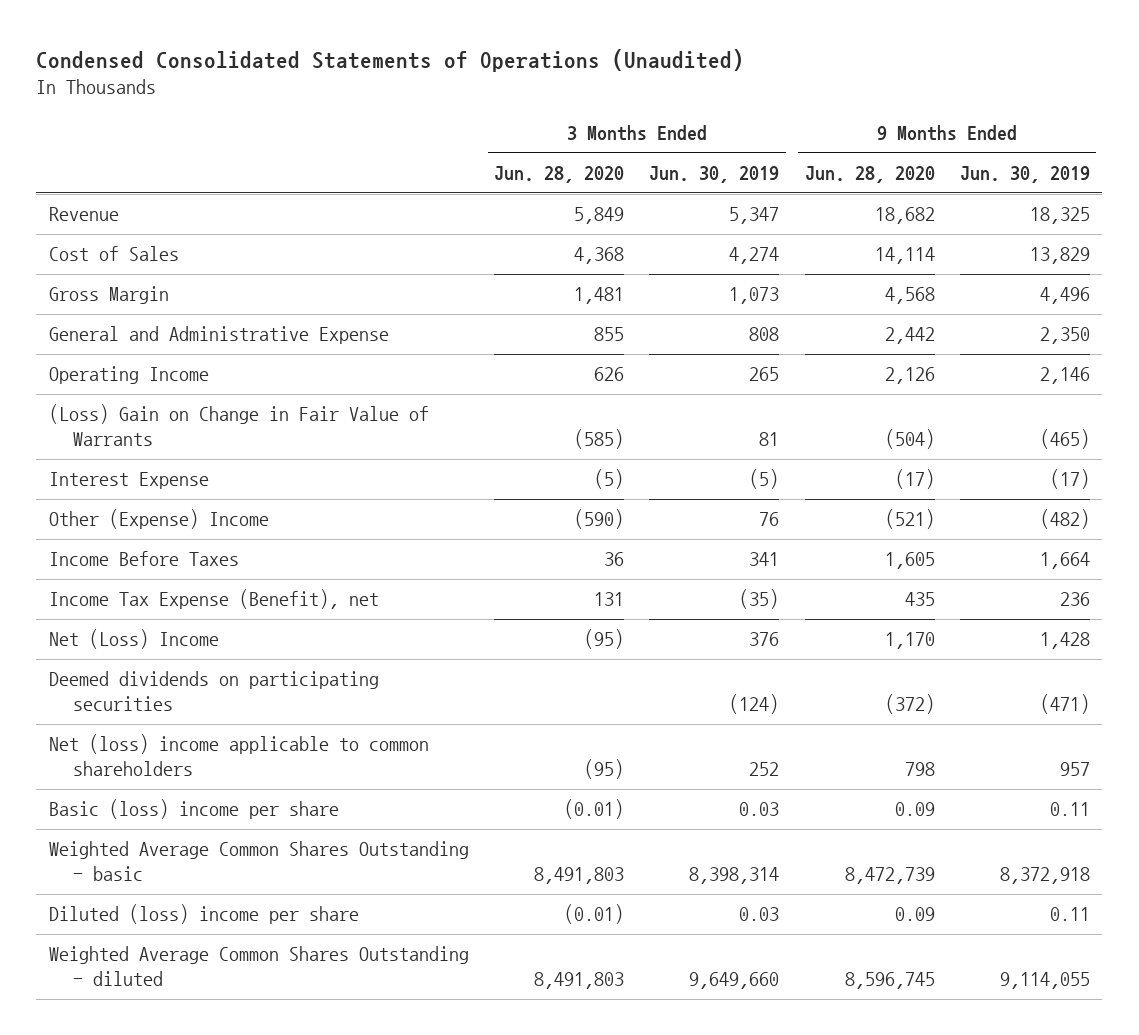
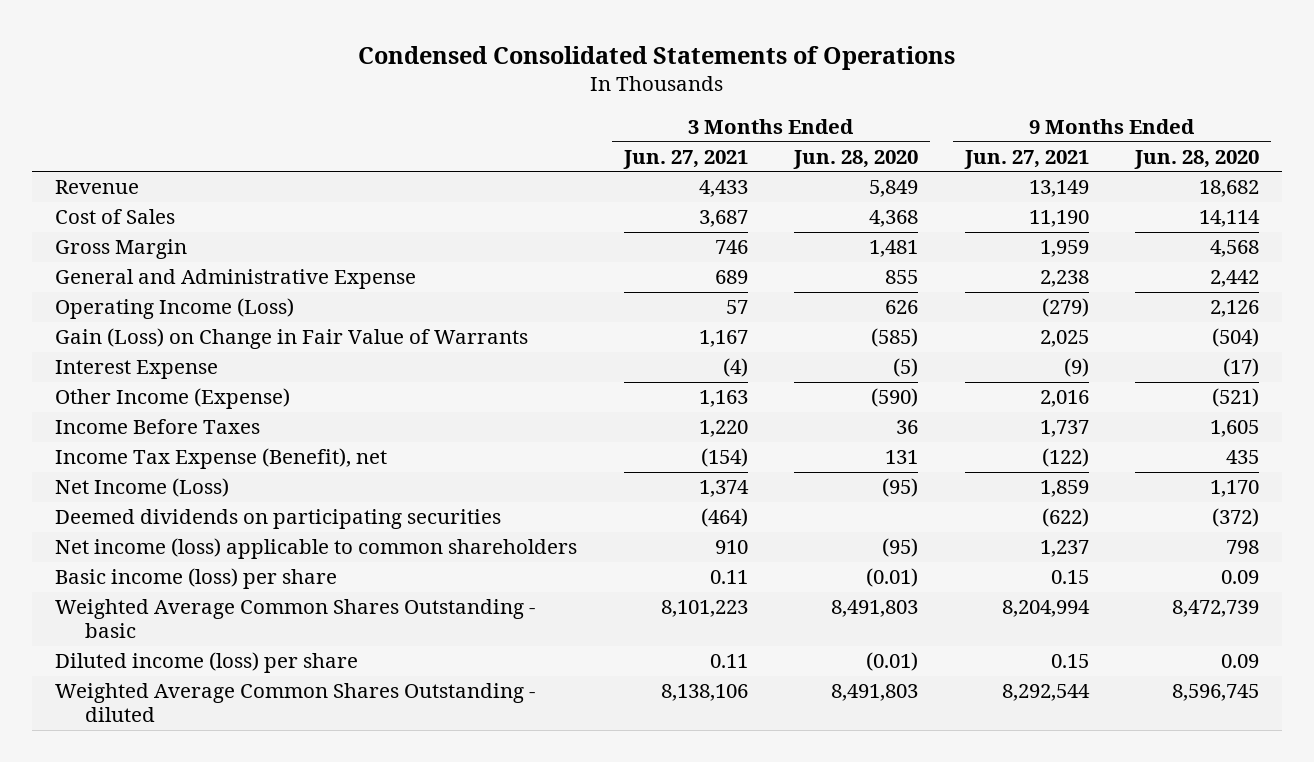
[36,48,745,72] Condensed Consolidated Statements of Operations (Unaudited) -> [358,45,956,70] Condensed Consolidated Statements of Operations
[649,166,780,184] Jun. 30, 2019 -> none
[959,166,1090,184] Jun. 30, 2019 -> none
none -> [622,149,748,169] Jun. 27, 2021
none -> [963,149,1089,169] Jun. 27, 2021
[49,366,210,385] Operating Income -> [55,298,295,320] Operating Income (Loss)
[49,404,430,447] (Loss) Gain on Change in Fair Value of Warrants -> [55,328,529,350] Gain (Loss) on Change in Fair Value of Warrants
[49,509,270,530] Other (Expense) Income -> [55,388,291,410] Other Income (Expense)
[49,629,220,650] Net (Loss) Income -> [55,478,230,498] Net Income (Loss)
[49,734,430,777] Net (loss) income applicable to common shareholders -> [55,538,578,560] Net income (loss) applicable to common shareholders
[49,799,340,820] Basic (loss) income per share -> [55,568,338,590] Basic income (loss) per share
[49,904,360,925] Diluted (loss) income per share -> [55,652,359,674] Diluted income (loss) per share

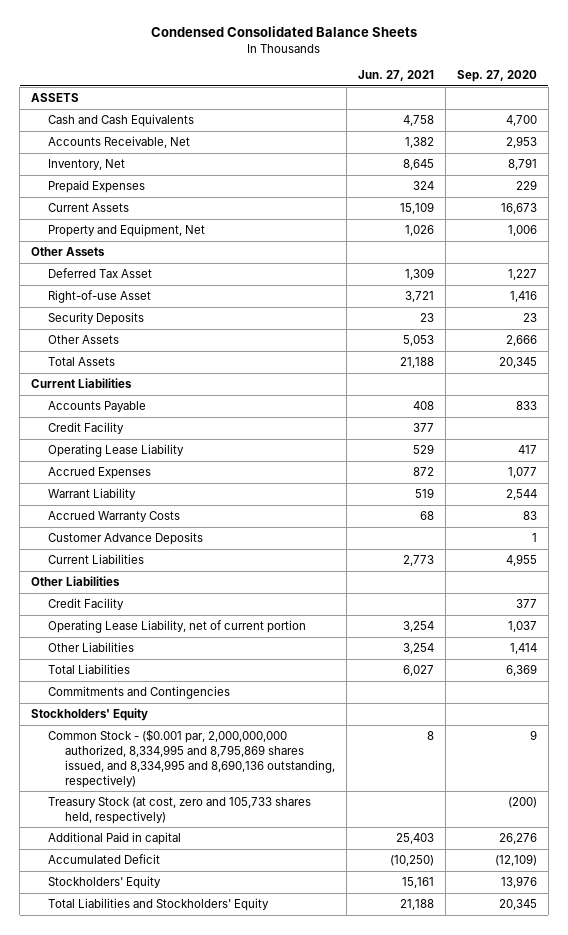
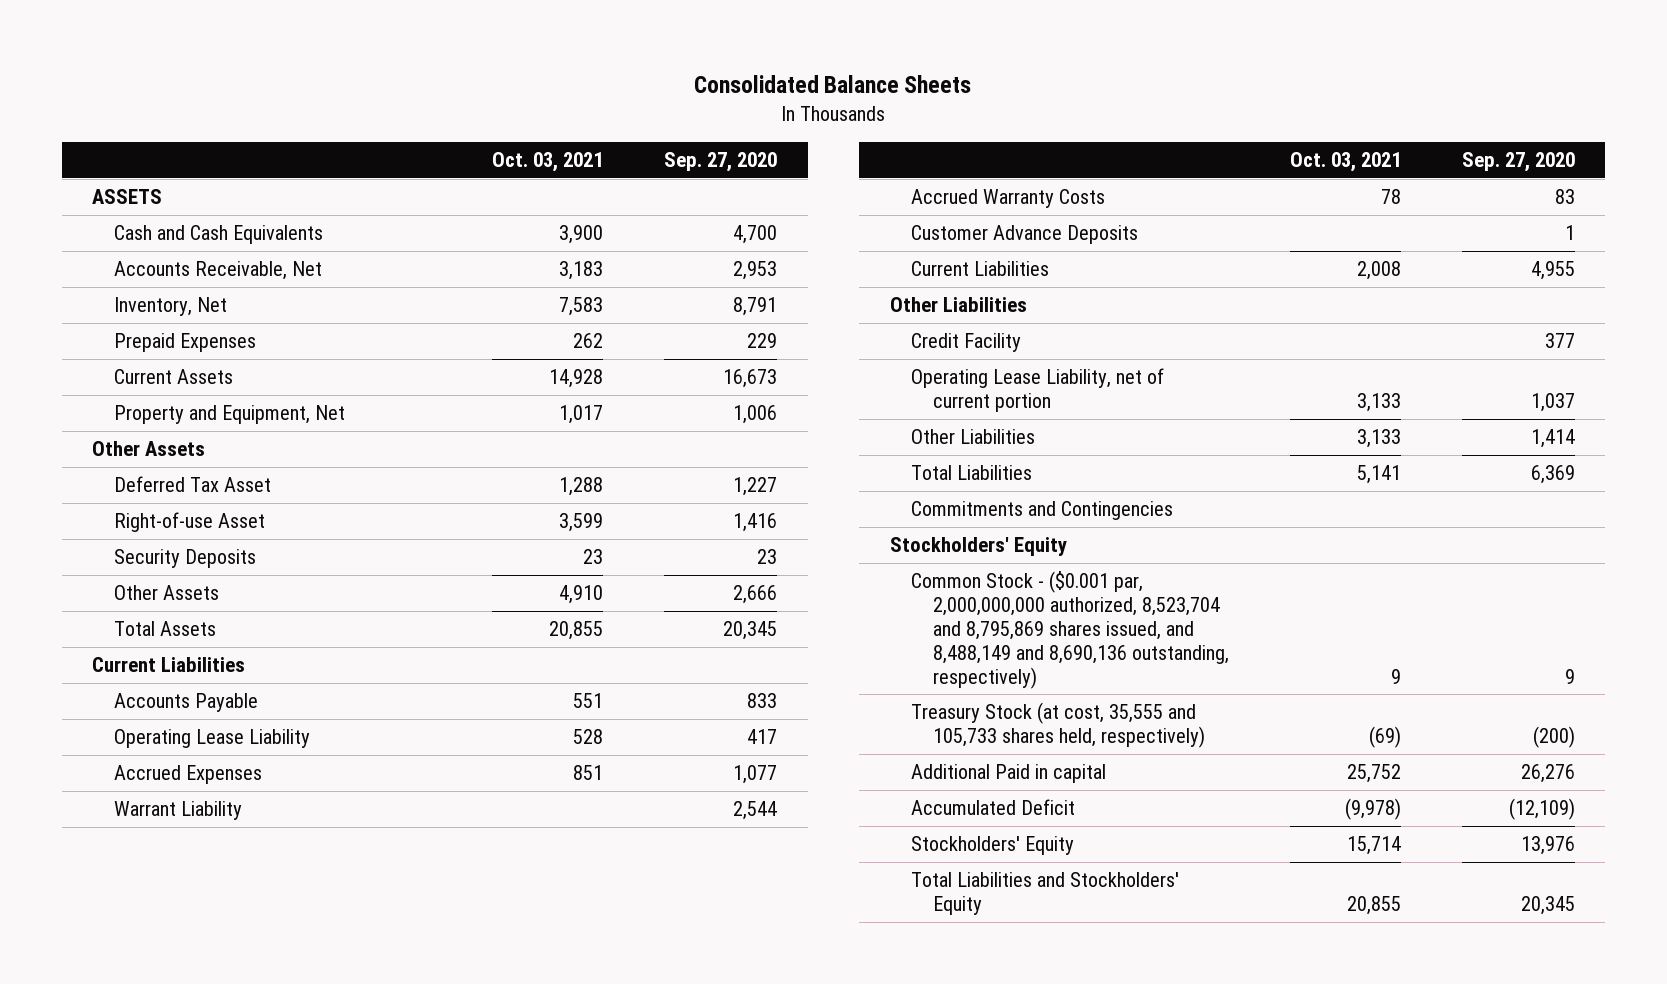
[150,26,417,38] Condensed Consolidated Balance Sheets -> [694,75,972,94] Consolidated Balance Sheets
[357,70,434,82] Jun. 27, 2021 -> none
none -> [492,151,604,172] Oct. 03, 2021
[48,421,125,434] Credit Facility -> none
[48,728,336,788] Common Stock - ($0.001 par, 2,000,000,000 authorized, 8,334,995 and 8,795,869 shares issued, and 8,334,995 and 8,690,136 outstanding, respectively) -> [911,571,1230,689] Common Stock - ($0.001 par, 2,000,000,000 authorized, 8,523,704 and 8,795,869 shares issued, and 8,488,149 and 8,690,136 outstanding, respectively)
[48,796,312,824] Treasury Stock (at cost, zero and 105,733 shares held, respectively) -> [911,702,1206,749] Treasury Stock (at cost, 35,555 and 105,733 shares held, respectively)

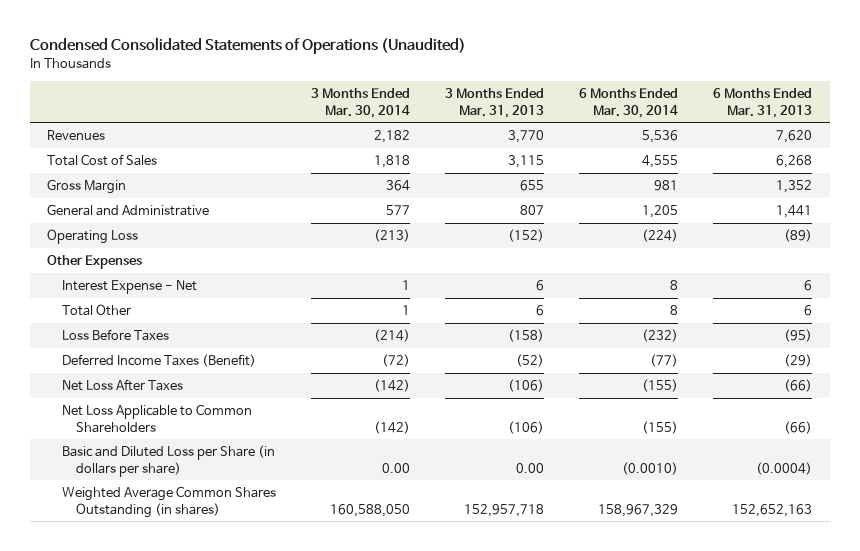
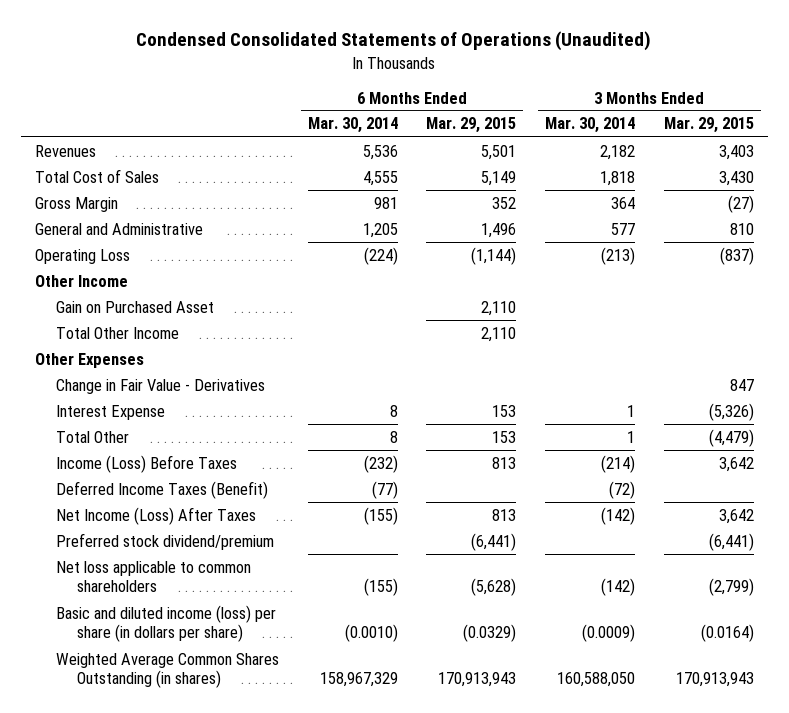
[445,88,545,118] 3 Months Ended Mar. 31, 2013 -> none
[713,88,813,118] 6 Months Ended Mar. 31, 2013 -> none
none -> [426,117,517,134] Mar. 29, 2015
none -> [663,117,754,134] Mar. 29, 2015
none -> [35,274,129,287] Other Income
none -> [56,300,215,313] Gain on Purchased Asset
none -> [56,326,180,339] Total Other Income
none -> [56,378,266,394] Change in Fair Value - Derivatives
[61,280,197,295] Interest Expense - Net -> [56,404,166,420] Interest Expense
[61,329,169,342] Loss Before Taxes -> [56,454,238,473] Income (Loss) Before Taxes
[61,379,183,392] Net Loss After Taxes -> [56,506,257,525] Net Income (Loss) After Taxes
none -> [56,532,275,550] Preferred stock dividend/premium
[61,404,252,433] Net Loss Applicable to Common Shareholders -> [56,560,252,593] Net loss applicable to common shareholders
[61,445,275,477] Basic and Diluted Loss per Share (in dollars per share) -> [56,604,277,643] Basic and diluted income (loss) per share (in dollars per share)
[381,462,410,473] 0.00 -> [581,624,635,643] (0.0009)

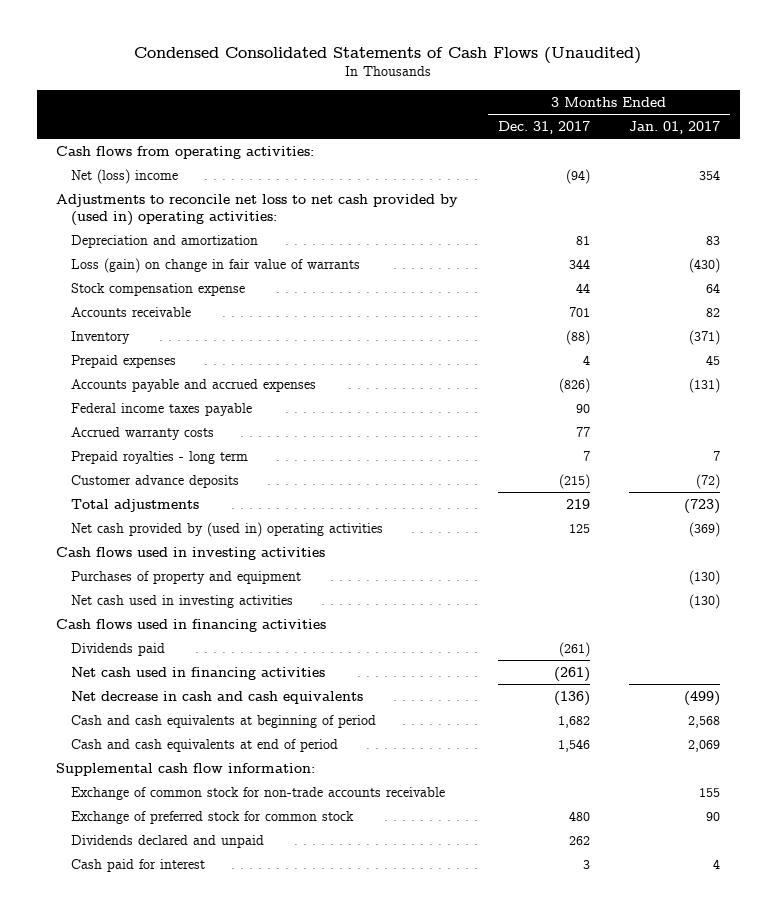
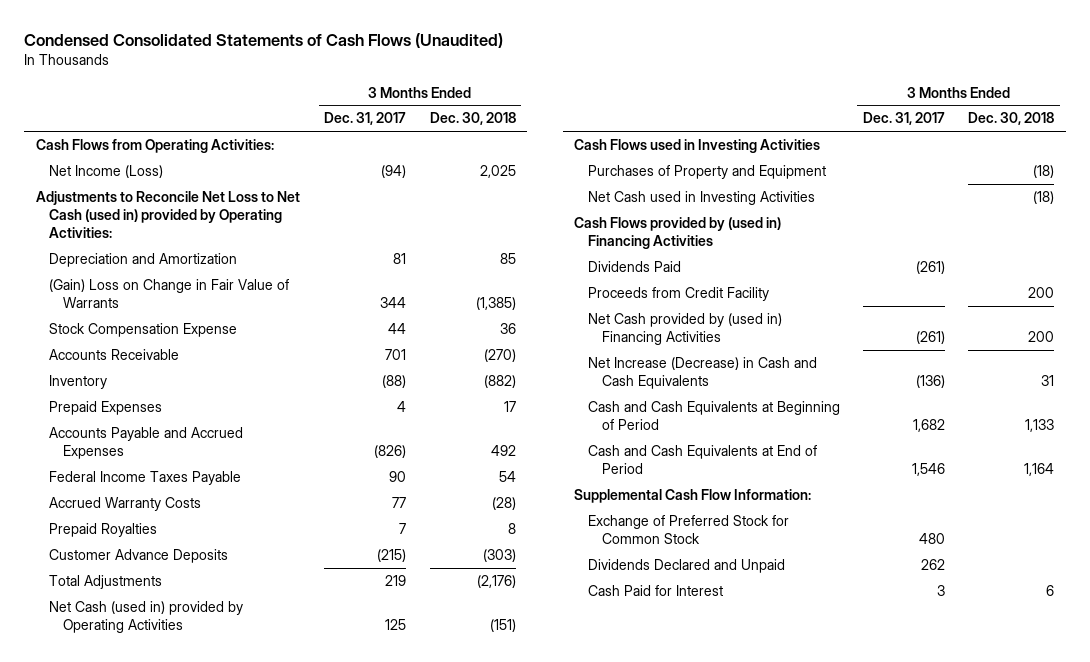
[629,120,721,134] Jan. 01, 2017 -> none
none -> [429,112,516,126] Dec. 30, 2018
[56,145,315,159] Cash flows from operating activities: -> [35,139,274,154] Cash Flows from Operating Activities:
[71,168,179,184] Net (loss) income -> [49,165,164,179] Net Income (Loss)
[56,193,459,226] Adjustments to reconcile net loss to net cash provided by (used in) operating activities: -> [35,191,300,239] Adjustments to Reconcile Net Loss to Net Cash (used in) provided by Operating Activities:
[71,234,259,248] Depreciation and amortization -> [49,253,238,268] Depreciation and Amortization
[71,257,361,273] Loss (gain) on change in fair value of warrants -> [49,279,290,309] (Gain) Loss on Change in Fair Value of Warrants
[71,282,246,296] Stock compensation expense -> [49,323,238,338] Stock Compensation Expense
[71,306,192,317] Accounts receivable -> [49,349,180,361] Accounts Receivable
[71,786,446,800] Exchange of common stock for non-trade accounts receivable -> none
[71,354,177,368] Prepaid expenses -> [49,401,163,416] Prepaid Expenses
[71,378,317,392] Accounts payable and accrued expenses -> [49,427,244,460] Accounts Payable and Accrued Expenses
[71,402,253,416] Federal income taxes payable -> [49,471,242,486] Federal Income Taxes Payable
[71,426,215,440] Accrued warranty costs -> [49,497,202,512] Accrued Warranty Costs
[71,450,249,464] Prepaid royalties - long term -> [49,523,158,538] Prepaid Royalties
[71,474,240,488] Customer advance deposits -> [49,549,229,564] Customer Advance Deposits
[71,498,200,512] Total adjustments -> [49,575,163,590] Total Adjustments
[71,521,384,537] Net cash provided by (used in) operating activities -> [49,601,244,634] Net Cash (used in) provided by Operating Activities
[56,546,326,560] Cash flows used in investing activities -> [574,139,821,154] Cash Flows used in Investing Activities
[71,570,302,584] Purchases of property and equipment -> [588,165,827,180] Purchases of Property and Equipment
[71,594,294,608] Net cash used in investing activities -> [588,191,816,206] Net Cash used in Investing Activities
[56,618,327,632] Cash flows used in financing activities -> [574,217,782,250] Cash Flows provided by (used in) Financing Activities
[71,642,166,656] Dividends paid -> [588,261,682,273] Dividends Paid
none -> [588,287,770,302] Proceeds from Credit Facility
[71,666,326,680] Net cash used in financing activities -> [588,313,783,346] Net Cash provided by (used in) Financing Activities
[71,690,364,704] Net decrease in cash and cash equivalents -> [588,357,818,390] Net Increase (Decrease) in Cash and Cash Equivalents
[71,714,377,728] Cash and cash equivalents at beginning of period -> [588,401,841,431] Cash and Cash Equivalents at Beginning of Period
[71,738,339,752] Cash and cash equivalents at end of period -> [588,445,818,475] Cash and Cash Equivalents at End of Period
[56,762,316,776] Supplemental cash flow information: -> [574,489,812,504] Supplemental Cash Flow Information:
[71,810,355,824] Exchange of preferred stock for common stock -> [588,515,790,545] Exchange of Preferred Stock for Common Stock
[71,834,265,848] Dividends declared and unpaid -> [588,559,786,574] Dividends Declared and Unpaid
[71,858,206,872] Cash paid for interest -> [588,585,724,597] Cash Paid for Interest

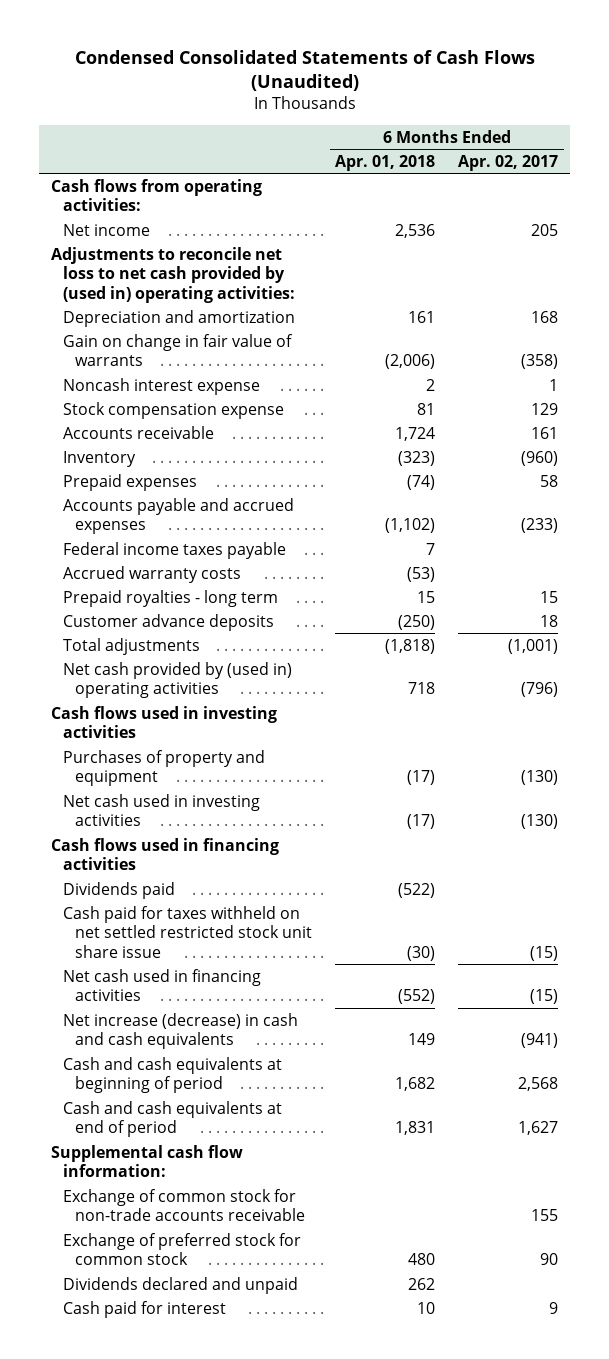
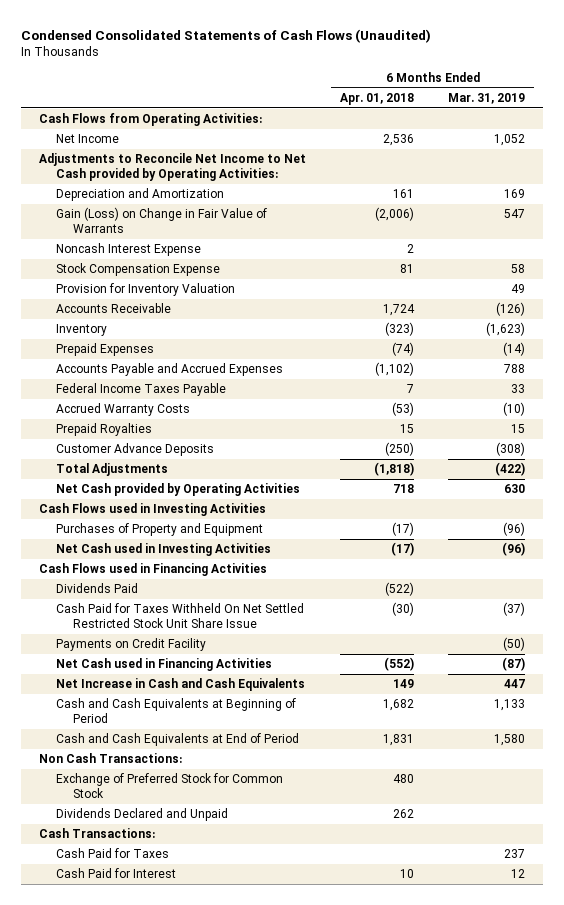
[458,155,559,172] Apr. 02, 2017 -> none
none -> [448,92,526,104] Mar. 31, 2019
[50,178,262,212] Cash flows from operating activities: -> [38,113,262,127] Cash Flows from Operating Activities:
[62,223,150,236] Net income -> [55,134,119,144] Net Income
[50,246,295,303] Adjustments to reconcile net loss to net cash provided by (used in) operating activities: -> [38,153,306,182] Adjustments to Reconcile Net Income to Net Cash provided by Operating Activities:
[62,309,295,327] Depreciation and amortization -> [55,188,224,202] Depreciation and Amortization
[62,333,293,367] Gain on change in fair value of warrants -> [55,207,267,234] Gain (Loss) on Change in Fair Value of Warrants
[62,377,260,395] Noncash interest expense -> [55,243,201,257] Noncash Interest Expense
[62,401,284,419] Stock compensation expense -> [55,263,220,277] Stock Compensation Expense
none -> [55,283,235,297] Provision for Inventory Valuation
[62,425,214,439] Accounts receivable -> [55,303,171,314] Accounts Receivable
[50,1144,243,1178] Supplemental cash flow information: -> none
[62,1188,306,1222] Exchange of common stock for non-trade accounts receivable -> none
[62,473,197,491] Prepaid expenses -> [55,343,154,357] Prepaid Expenses
[62,497,294,535] Accounts payable and accrued expenses -> [55,363,283,377] Accounts Payable and Accrued Expenses
[62,541,286,559] Federal income taxes payable -> [55,383,226,397] Federal Income Taxes Payable
[62,565,241,583] Accrued warranty costs -> [55,403,190,417] Accrued Warranty Costs
[62,589,278,607] Prepaid royalties - long term -> [55,423,152,437] Prepaid Royalties
[62,613,274,631] Customer advance deposits -> [55,443,214,457] Customer Advance Deposits
[62,637,200,655] Total adjustments -> [55,463,168,477] Total Adjustments
[62,661,292,699] Net cash provided by (used in) operating activities -> [55,483,300,497] Net Cash provided by Operating Activities
[50,705,277,739] Cash flows used in investing activities -> [38,503,266,517] Cash Flows used in Investing Activities
[62,749,265,787] Purchases of property and equipment -> [55,523,263,537] Purchases of Property and Equipment
[62,793,260,827] Net cash used in investing activities -> [55,543,271,557] Net Cash used in Investing Activities
[50,837,279,871] Cash flows used in financing activities -> [38,563,267,577] Cash Flows used in Financing Activities
[62,881,175,899] Dividends paid -> [55,583,138,594] Dividends Paid
[62,905,313,958] Cash paid for taxes withheld on net settled restricted stock unit share issue -> [55,603,304,629] Cash Paid for Taxes Withheld On Net Settled Restricted Stock Unit Share Issue
none -> [55,638,206,652] Payments on Credit Facility
[62,968,261,1002] Net cash used in financing activities -> [55,658,272,672] Net Cash used in Financing Activities
[62,1012,298,1050] Net increase (decrease) in cash and cash equivalents -> [55,678,305,692] Net Increase in Cash and Cash Equivalents
[62,1056,282,1094] Cash and cash equivalents at beginning of period -> [55,698,296,724] Cash and Cash Equivalents at Beginning of Period
[62,1100,282,1138] Cash and cash equivalents at end of period -> [55,733,299,747] Cash and Cash Equivalents at End of Period
none -> [38,753,182,764] Non Cash Transactions:
[62,1232,301,1266] Exchange of preferred stock for common stock -> [55,773,283,799] Exchange of Preferred Stock for Common Stock
[62,1276,298,1294] Dividends declared and unpaid -> [55,808,228,822] Dividends Declared and Unpaid
none -> [38,828,155,839] Cash Transactions:
none -> [55,848,169,859] Cash Paid for Taxes
[62,1300,226,1318] Cash paid for interest -> [55,868,176,879] Cash Paid for Interest

